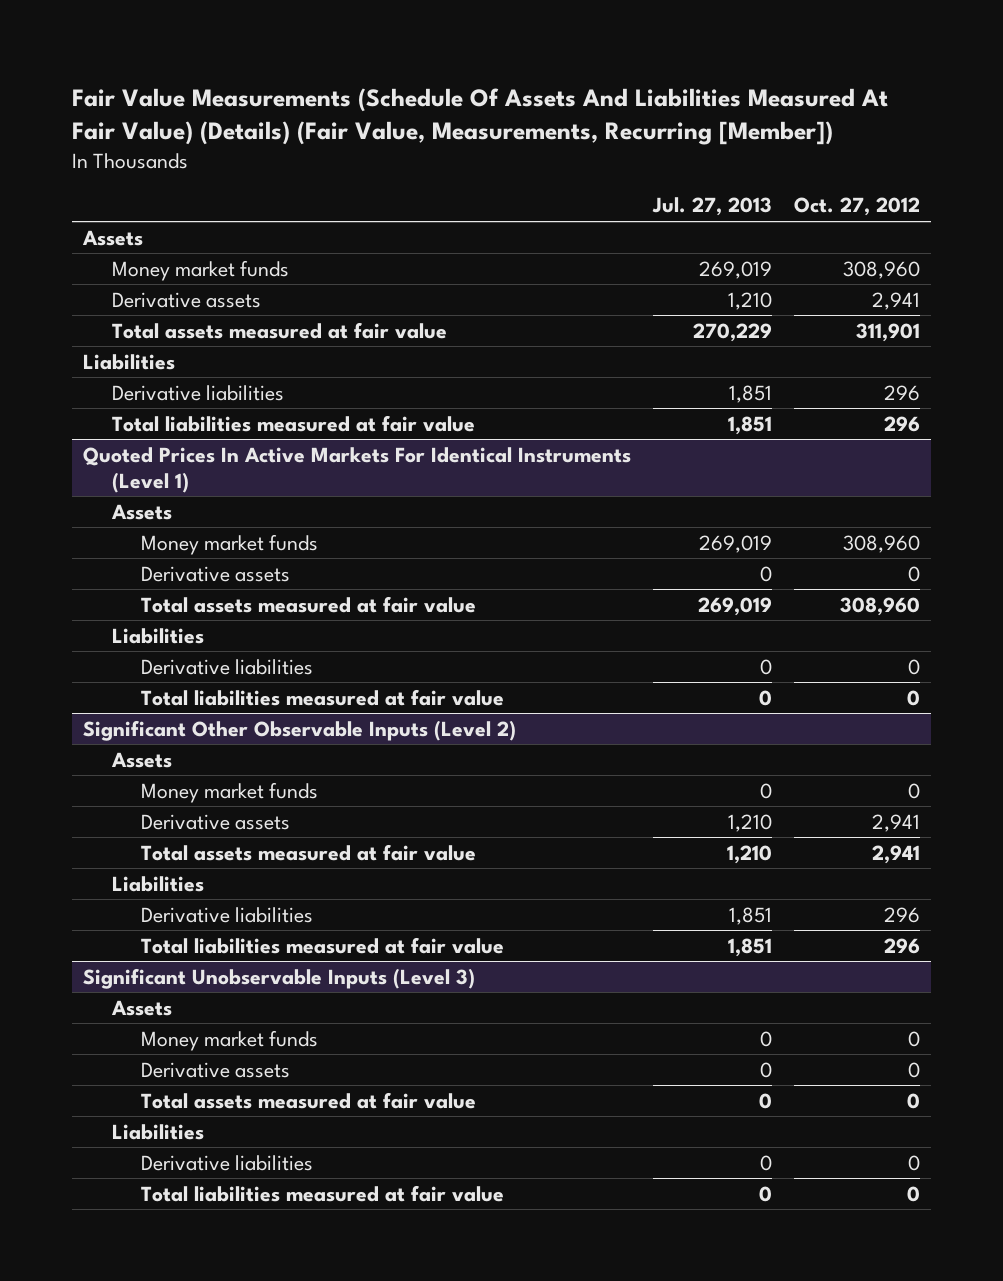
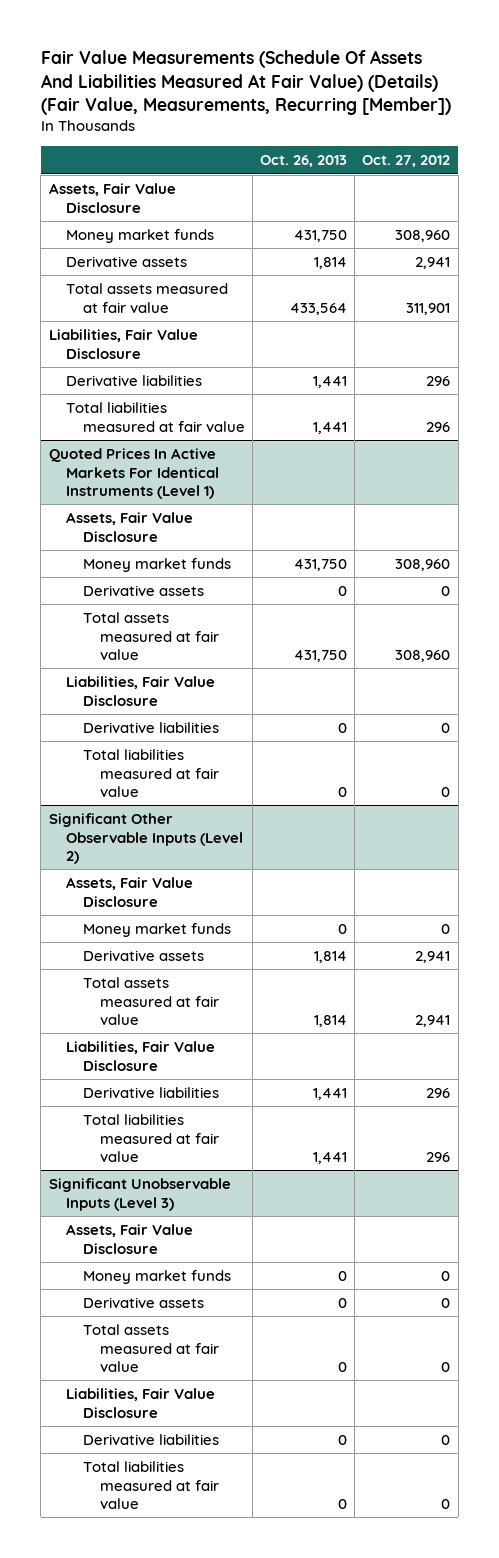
[652,197,773,217] Jul. 27, 2013 -> none
none -> [260,155,348,168] Oct. 26, 2013
[82,229,144,246] Assets -> [48,183,176,213] Assets, Fair Value Disclosure
[83,353,176,370] Liabilities -> [48,329,198,359] Liabilities, Fair Value Disclosure
[110,503,172,520] Assets -> [65,512,193,542] Assets, Fair Value Disclosure
[111,627,204,644] Liabilities -> [65,676,215,706] Liabilities, Fair Value Disclosure
[110,751,172,768] Assets -> [65,877,193,907] Assets, Fair Value Disclosure
[111,875,204,892] Liabilities -> [65,1041,215,1071] Liabilities, Fair Value Disclosure
[110,999,172,1016] Assets -> [65,1224,193,1254] Assets, Fair Value Disclosure
[111,1123,204,1140] Liabilities -> [65,1388,215,1418] Liabilities, Fair Value Disclosure

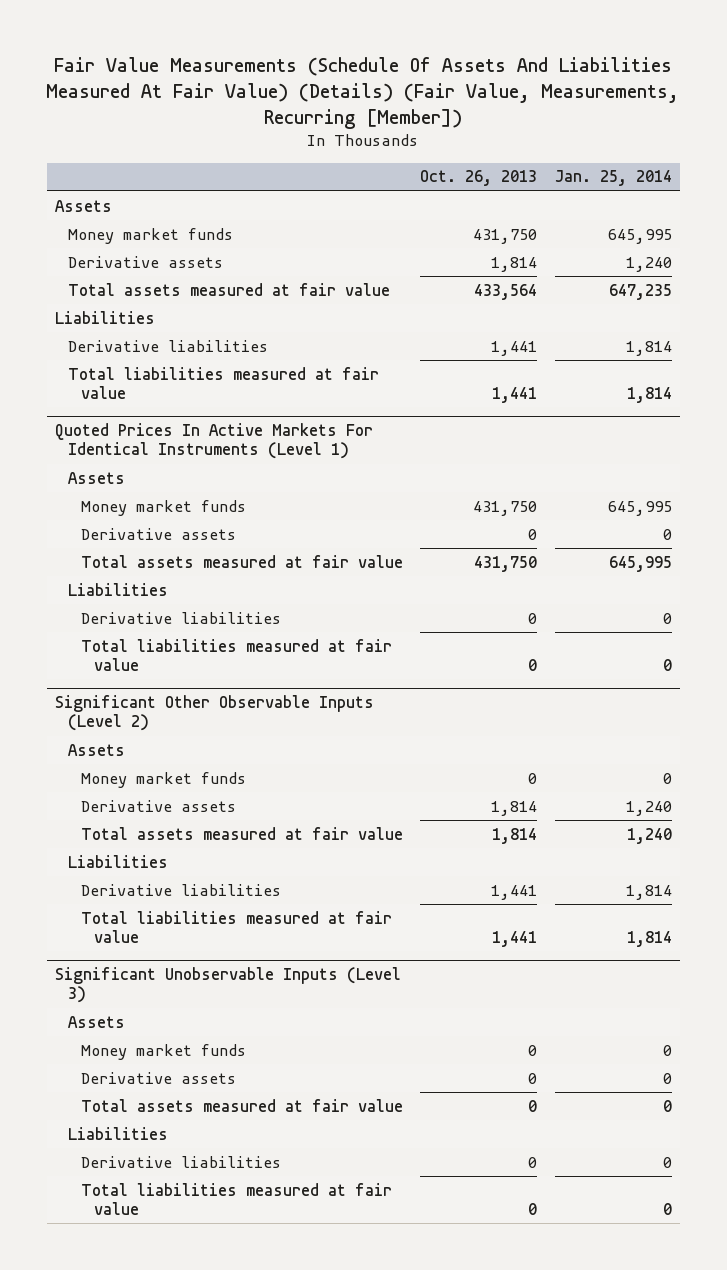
[362,155,451,168] Oct. 27, 2012 -> none
none -> [554,170,672,187] Jan. 25, 2014
[48,183,176,213] Assets, Fair Value Disclosure -> [55,199,113,212] Assets
[48,329,198,359] Liabilities, Fair Value Disclosure -> [55,310,156,324] Liabilities
[65,512,193,542] Assets, Fair Value Disclosure -> [68,471,126,484] Assets
[65,676,215,706] Liabilities, Fair Value Disclosure -> [68,582,169,596] Liabilities
[65,877,193,907] Assets, Fair Value Disclosure -> [68,743,126,756] Assets
[65,1041,215,1071] Liabilities, Fair Value Disclosure -> [68,854,169,868] Liabilities
[65,1224,193,1254] Assets, Fair Value Disclosure -> [68,1015,126,1028] Assets
[65,1388,215,1418] Liabilities, Fair Value Disclosure -> [68,1126,169,1140] Liabilities

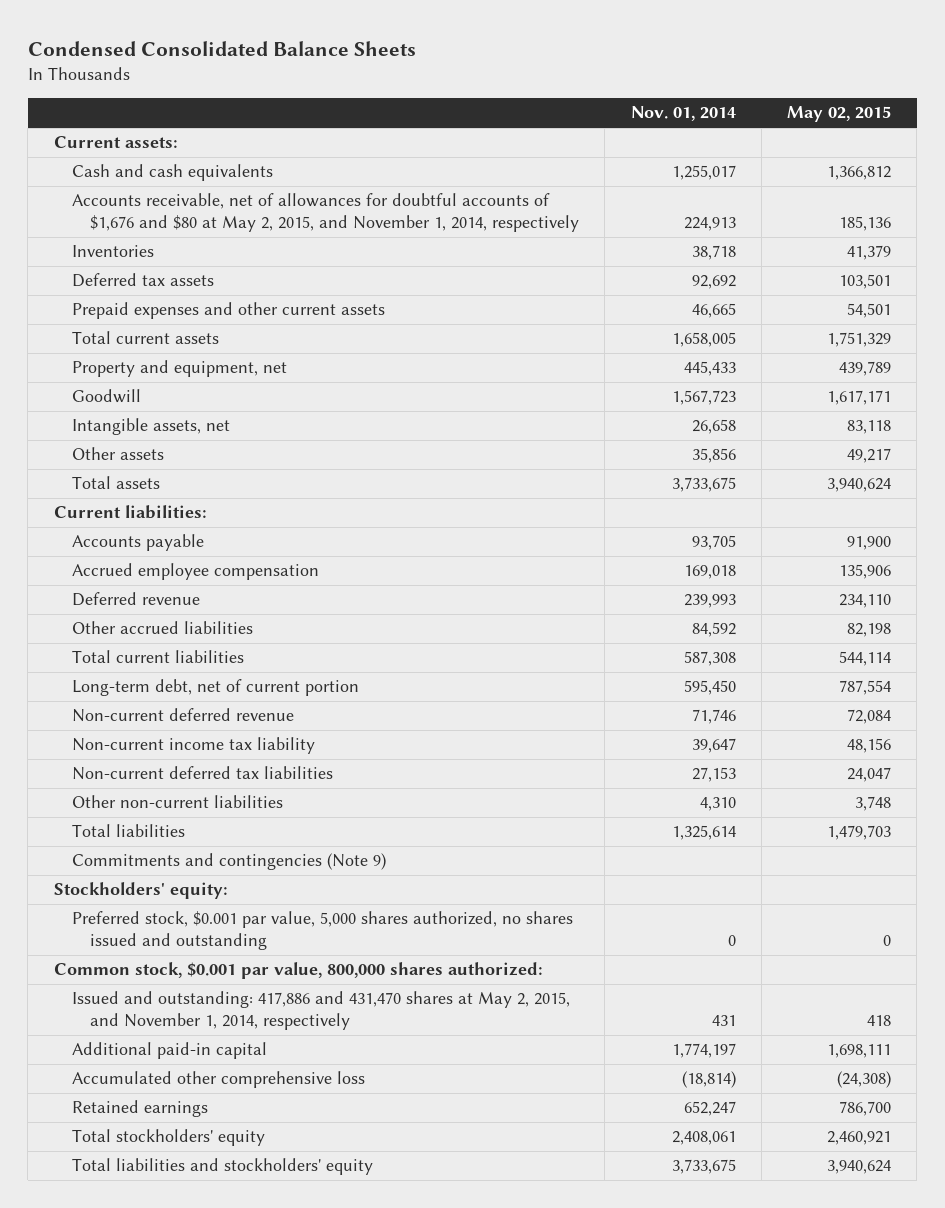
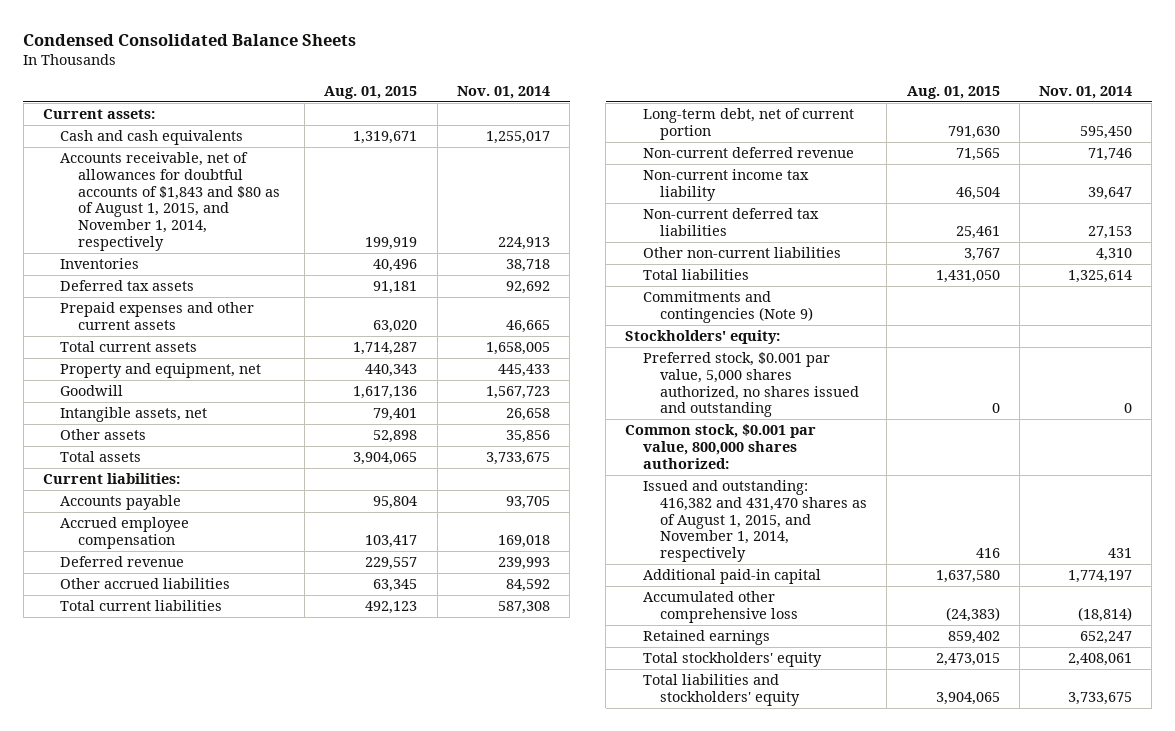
[787,106,892,123] May 02, 2015 -> none
none -> [324,85,418,99] Aug. 01, 2015
[71,193,580,233] Accounts receivable, net of allowances for doubtful accounts of $1,676 and $80 at May 2, 2015, and November 1, 2014, respectively -> [60,152,280,251] Accounts receivable, net of allowances for doubtful accounts of $1,843 and $80 as of August 1, 2015, and November 1, 2014, respectively
[71,991,570,1031] Issued and outstanding: 417,886 and 431,470 shares at May 2, 2015, and November 1, 2014, respectively -> [642,480,867,563] Issued and outstanding: 416,382 and 431,470 shares as of August 1, 2015, and November 1, 2014, respectively

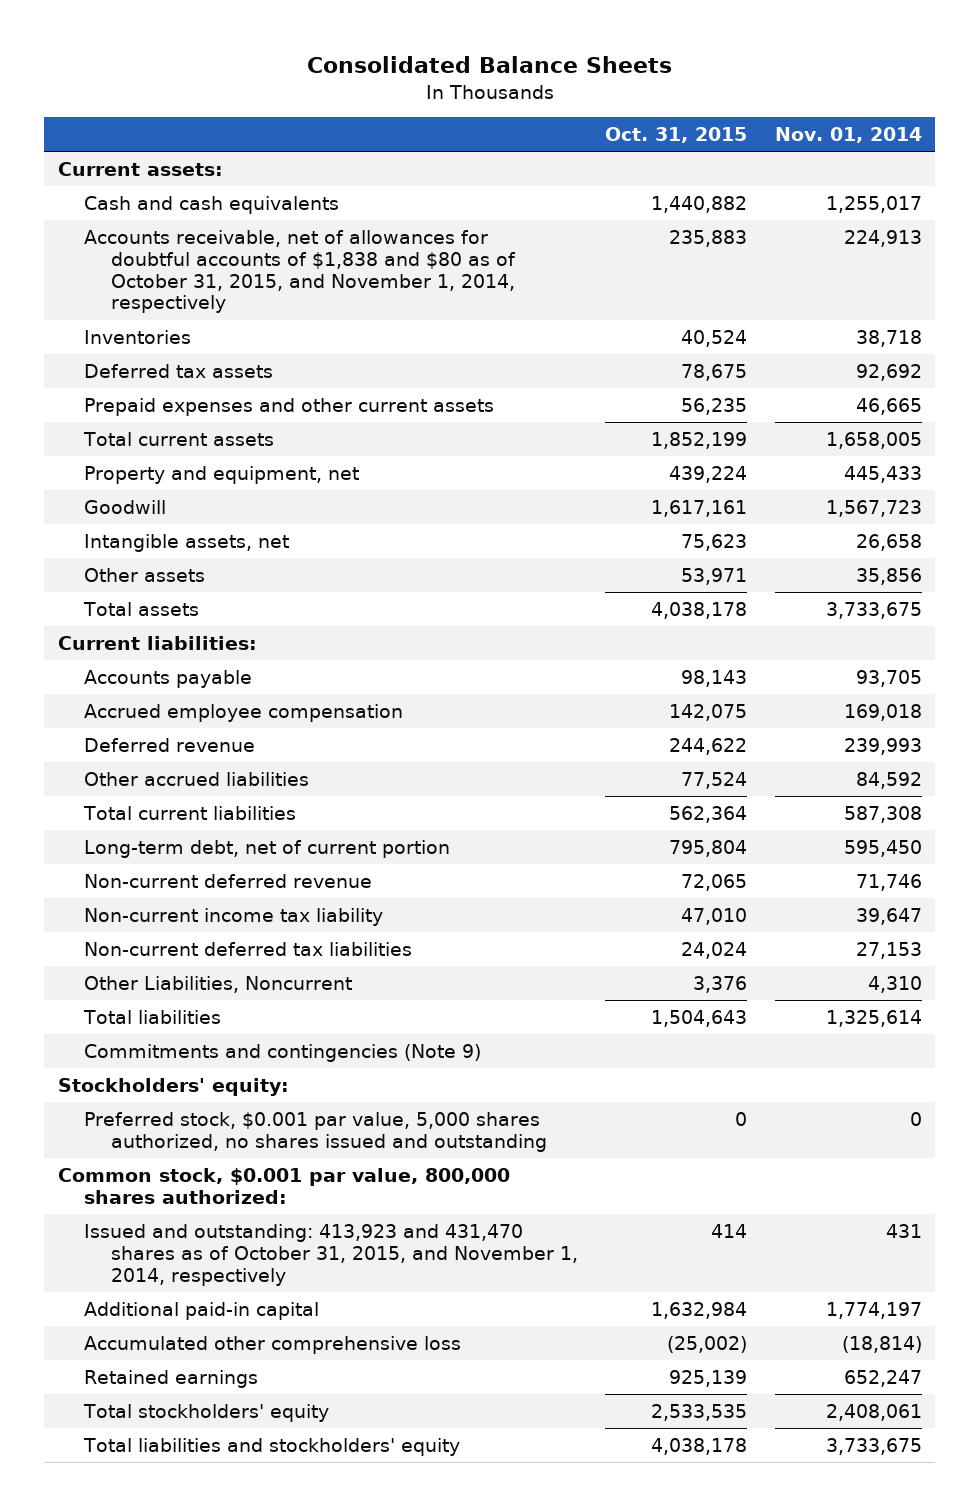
[23,33,357,46] Condensed Consolidated Balance Sheets -> [306,56,672,74] Consolidated Balance Sheets
[324,85,418,99] Aug. 01, 2015 -> none
none -> [605,127,748,144] Oct. 31, 2015
[60,152,280,251] Accounts receivable, net of allowances for doubtful accounts of $1,843 and $80 as of August 1, 2015, and November 1, 2014, respectively -> [84,229,516,314] Accounts receivable, net of allowances for doubtful accounts of $1,838 and $80 as of October 31, 2015, and November 1, 2014, respectively
[642,247,841,259] Other non-current liabilities -> [84,975,353,993] Other Liabilities, Noncurrent
[642,480,867,563] Issued and outstanding: 416,382 and 431,470 shares as of August 1, 2015, and November 1, 2014, respectively -> [84,1223,578,1286] Issued and outstanding: 413,923 and 431,470 shares as of October 31, 2015, and November 1, 2014, respectively

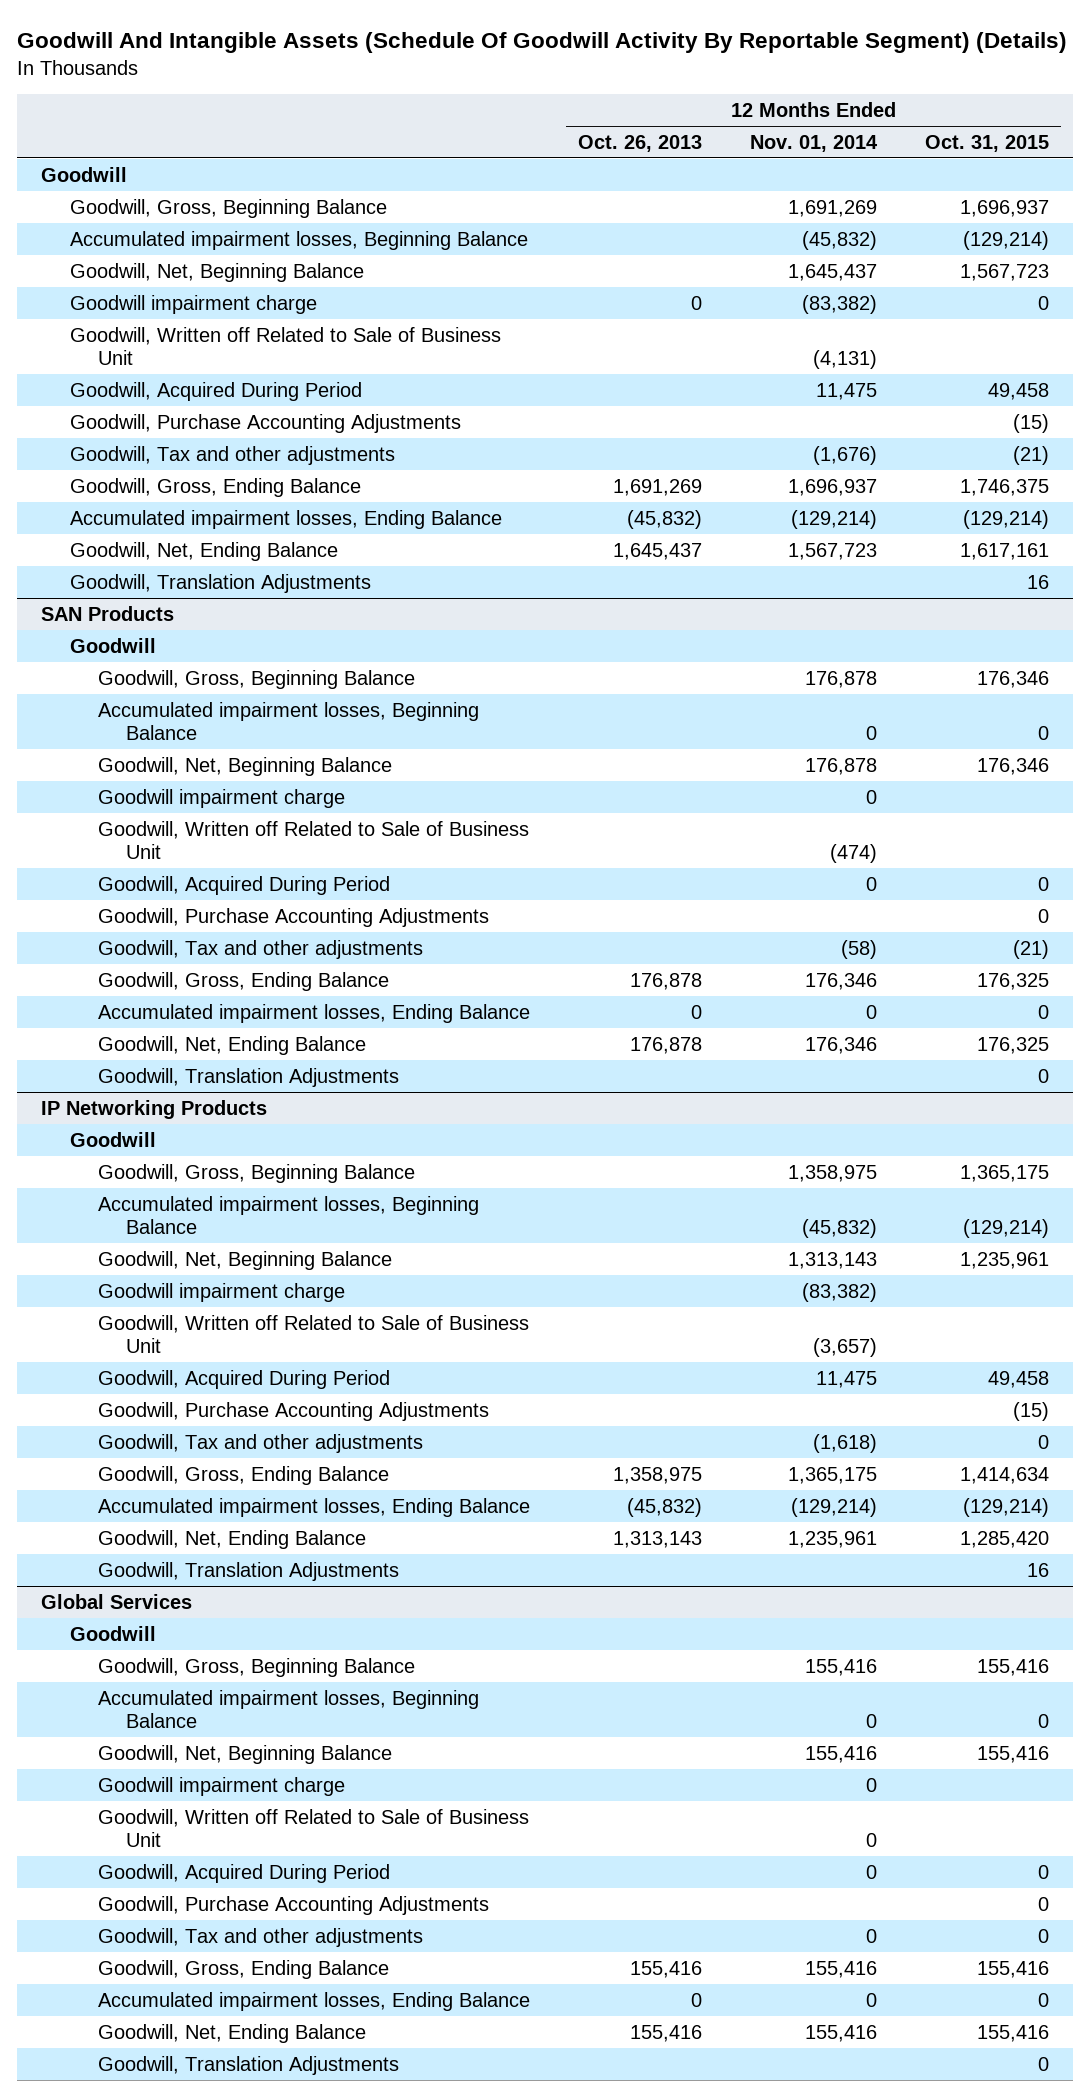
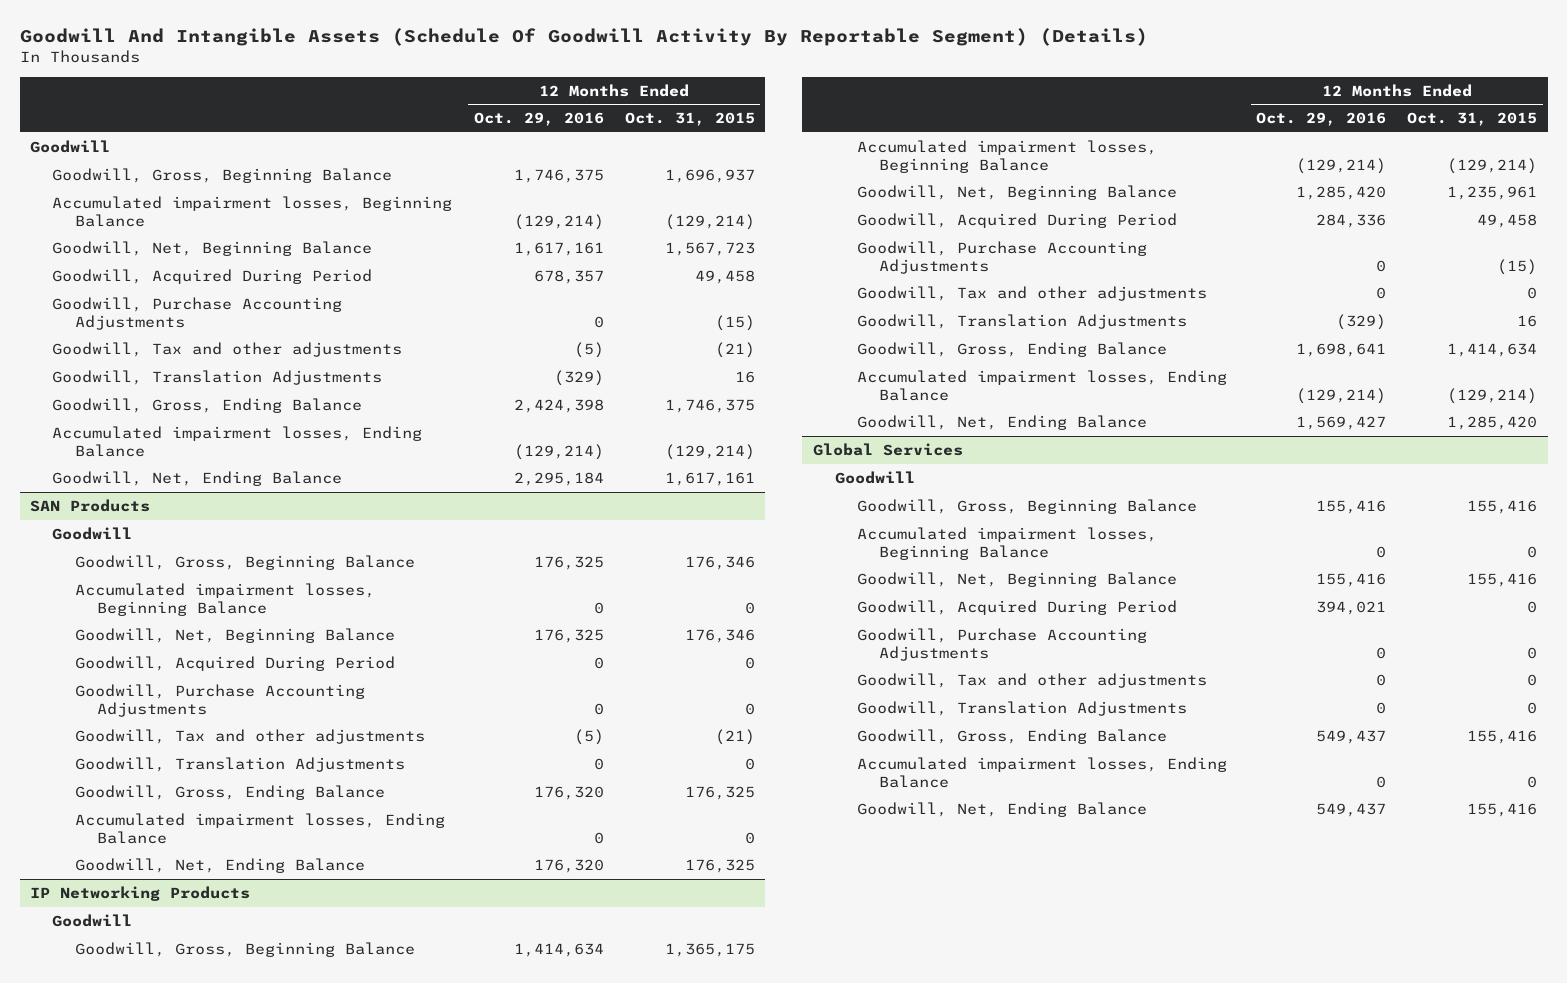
[577,134,702,152] Oct. 26, 2013 -> none
[750,134,879,152] Nov. 01, 2014 -> none
none -> [473,112,604,127] Oct. 29, 2016
[69,294,317,314] Goodwill impairment charge -> none
[69,326,501,366] Goodwill, Written off Related to Sale of Business Unit -> none
[69,573,371,593] Goodwill, Translation Adjustments -> [52,369,383,385] Goodwill, Translation Adjustments
[97,788,345,808] Goodwill impairment charge -> none
[97,820,529,860] Goodwill, Written off Related to Sale of Business Unit -> none
[97,1067,399,1087] Goodwill, Translation Adjustments -> [74,756,405,772] Goodwill, Translation Adjustments
[97,1282,345,1302] Goodwill impairment charge -> none
[97,1314,529,1354] Goodwill, Written off Related to Sale of Business Unit -> none
[97,1561,399,1581] Goodwill, Translation Adjustments -> [857,313,1188,329] Goodwill, Translation Adjustments
[97,1776,345,1796] Goodwill impairment charge -> none
[97,1808,529,1848] Goodwill, Written off Related to Sale of Business Unit -> none
[97,2055,399,2075] Goodwill, Translation Adjustments -> [857,700,1188,716] Goodwill, Translation Adjustments

